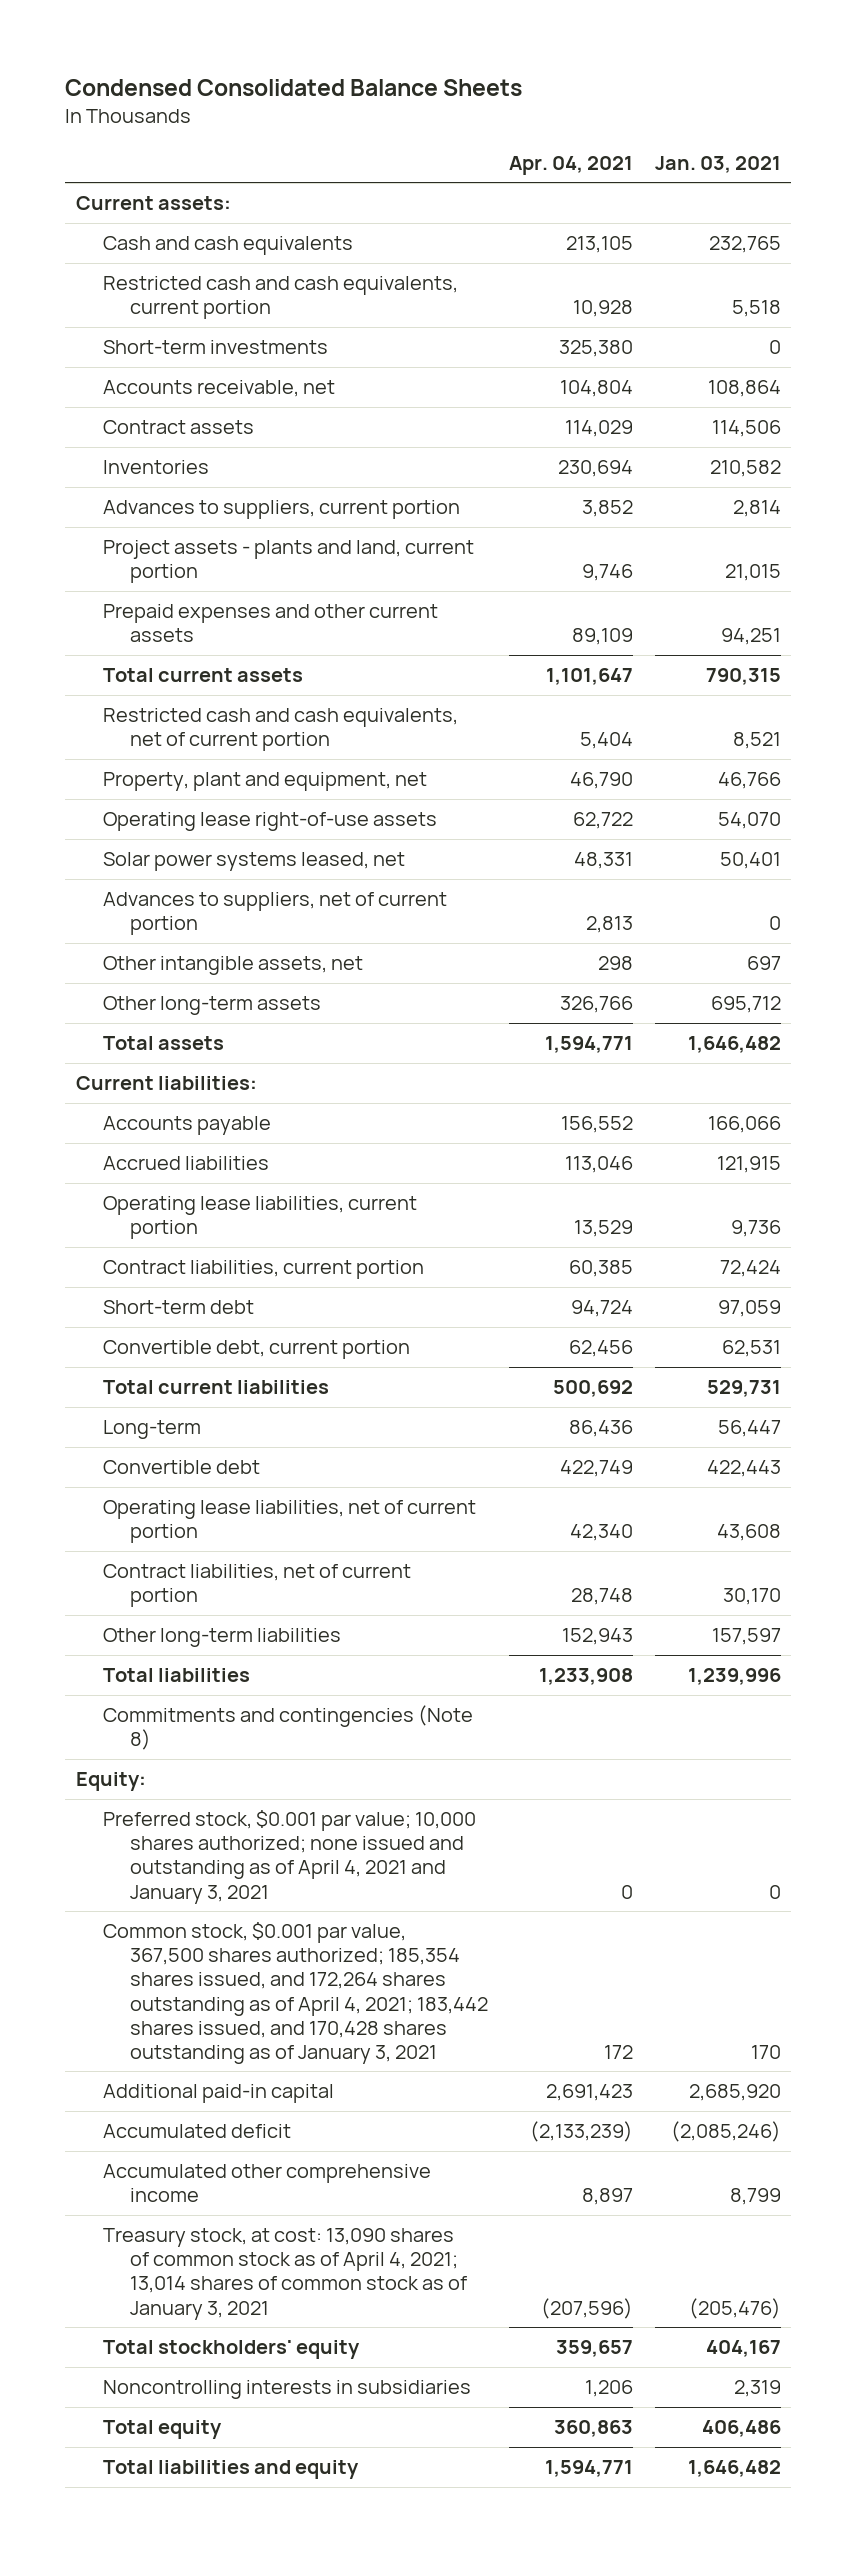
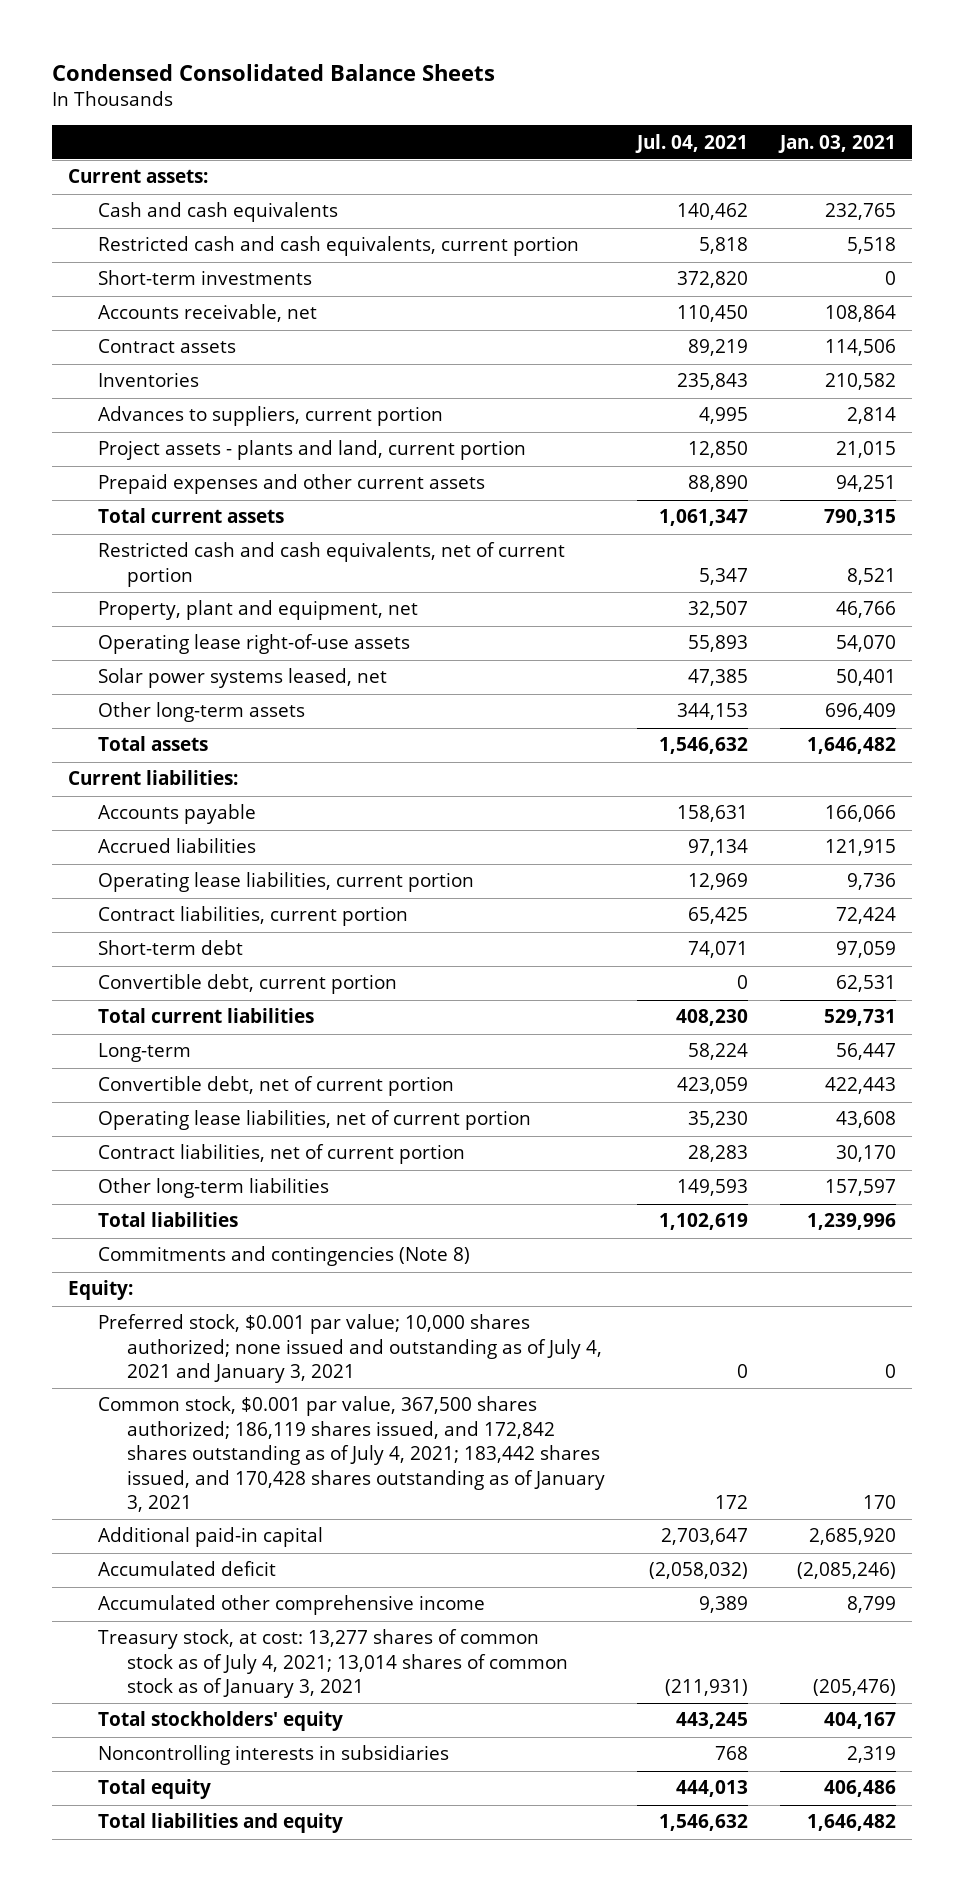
[509,155,634,175] Apr. 04, 2021 -> none
none -> [635,133,749,153] Jul. 04, 2021
[102,892,447,936] Advances to suppliers, net of current portion -> none
[102,956,363,976] Other intangible assets, net -> none
[710,996,781,1014] 695,712 -> [825,703,897,721] 696,409
[102,1460,260,1475] Convertible debt -> [97,1076,454,1097] Convertible debt, net of current portion
[102,1810,476,1904] Preferred stock, $0.001 par value; 10,000 shares authorized; none issued and outstanding as of April 4, 2021 and January 3, 2021 -> [97,1314,603,1384] Preferred stock, $0.001 par value; 10,000 shares authorized; none issued and outstanding as of July 4, 2021 and January 3, 2021
[102,1922,489,2064] Common stock, $0.001 par value, 367,500 shares authorized; 185,354 shares issued, and 172,264 shares outstanding as of April 4, 2021; 183,442 shares issued, and 170,428 shares outstanding as of January 3, 2021 -> [97,1396,606,1513] Common stock, $0.001 par value, 367,500 shares authorized; 186,119 shares issued, and 172,842 shares outstanding as of July 4, 2021; 183,442 shares issued, and 170,428 shares outstanding as of January 3, 2021
[102,2228,468,2320] Treasury stock, at cost: 13,090 shares of common stock as of April 4, 2021; 13,014 shares of common stock as of January 3, 2021 -> [97,1629,569,1699] Treasury stock, at cost: 13,277 shares of common stock as of July 4, 2021; 13,014 shares of common stock as of January 3, 2021

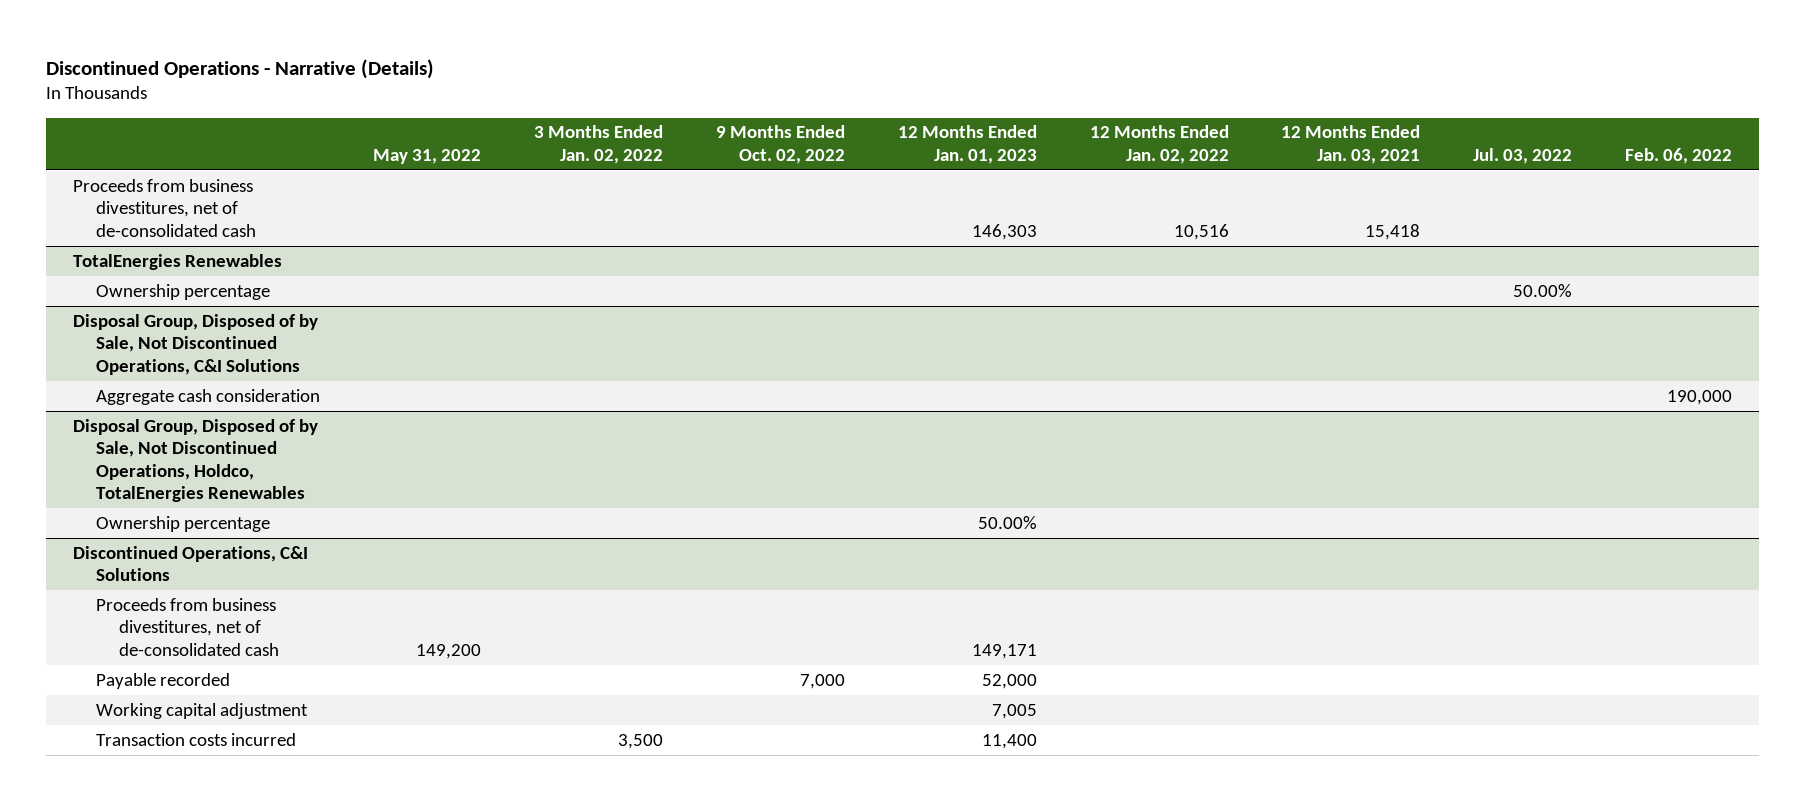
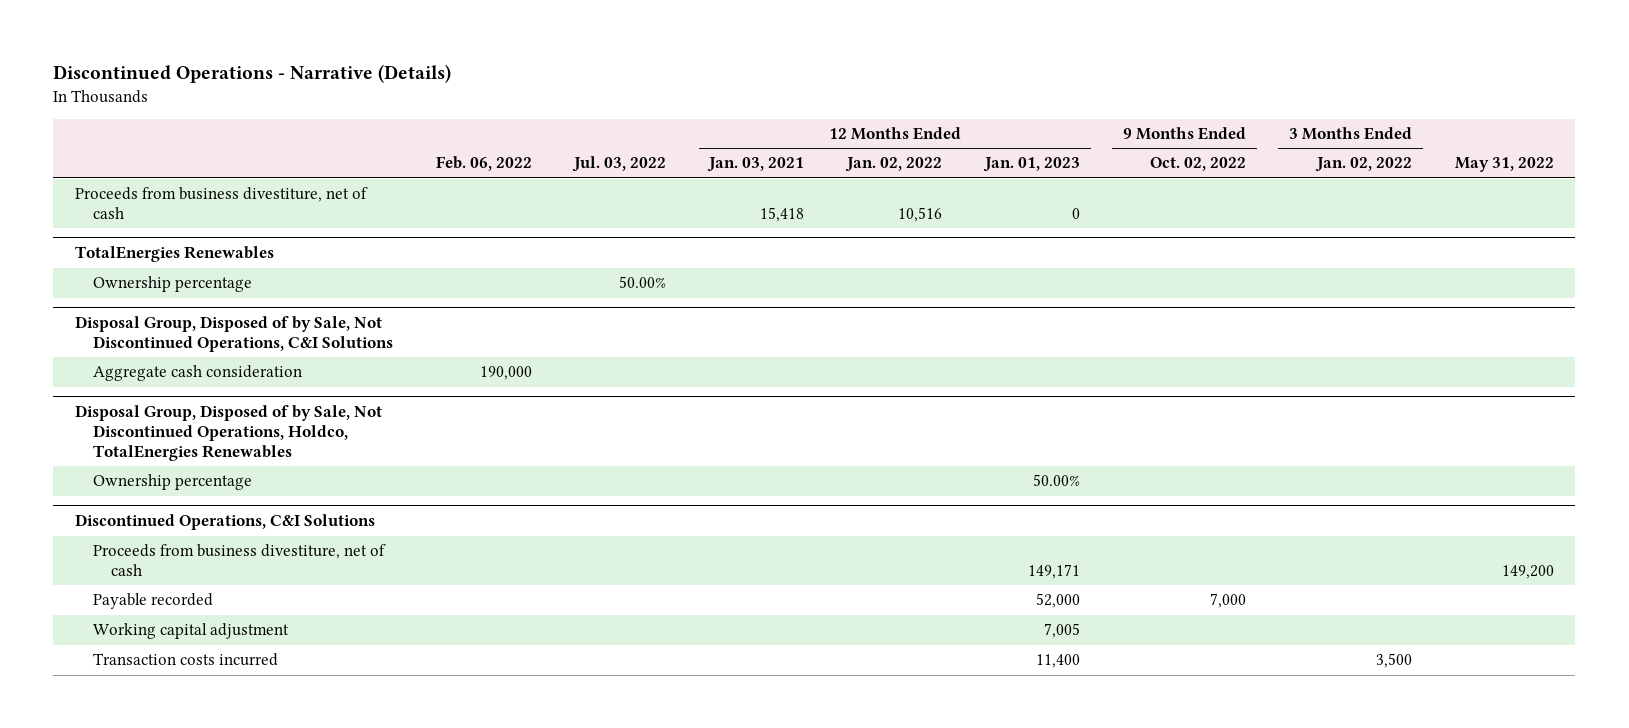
[72,178,256,237] Proceeds from business divestitures, net of de-consolidated cash -> [74,187,368,220] Proceeds from business divestiture, net of cash
[971,223,1037,240] 146,303 -> [1072,208,1081,220] 0
[95,597,279,656] Proceeds from business divestitures, net of de-consolidated cash -> [92,544,386,577] Proceeds from business divestiture, net of cash

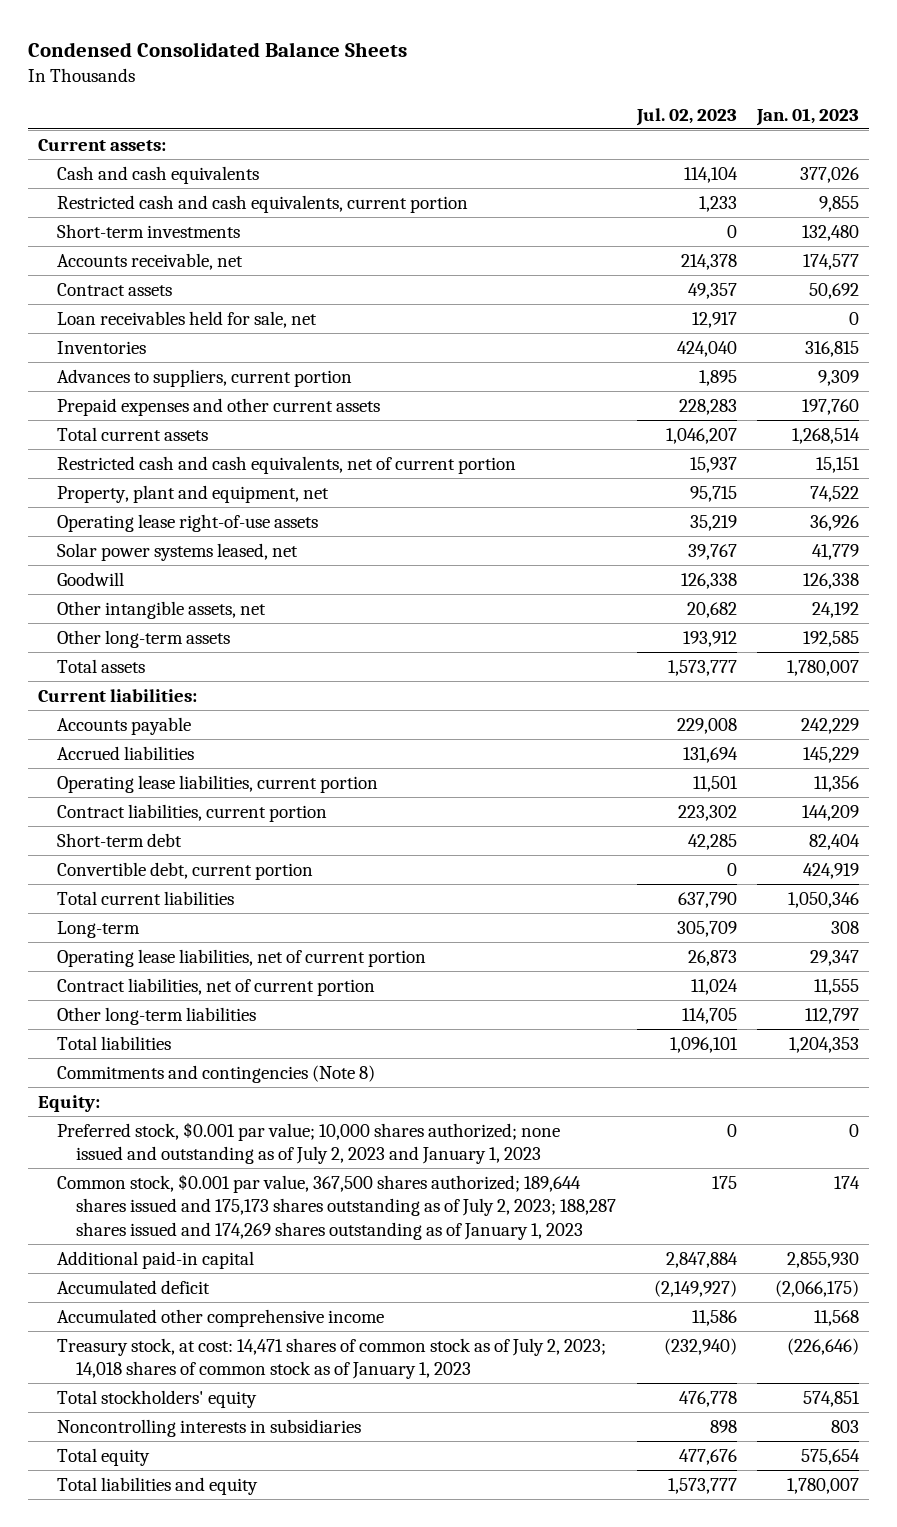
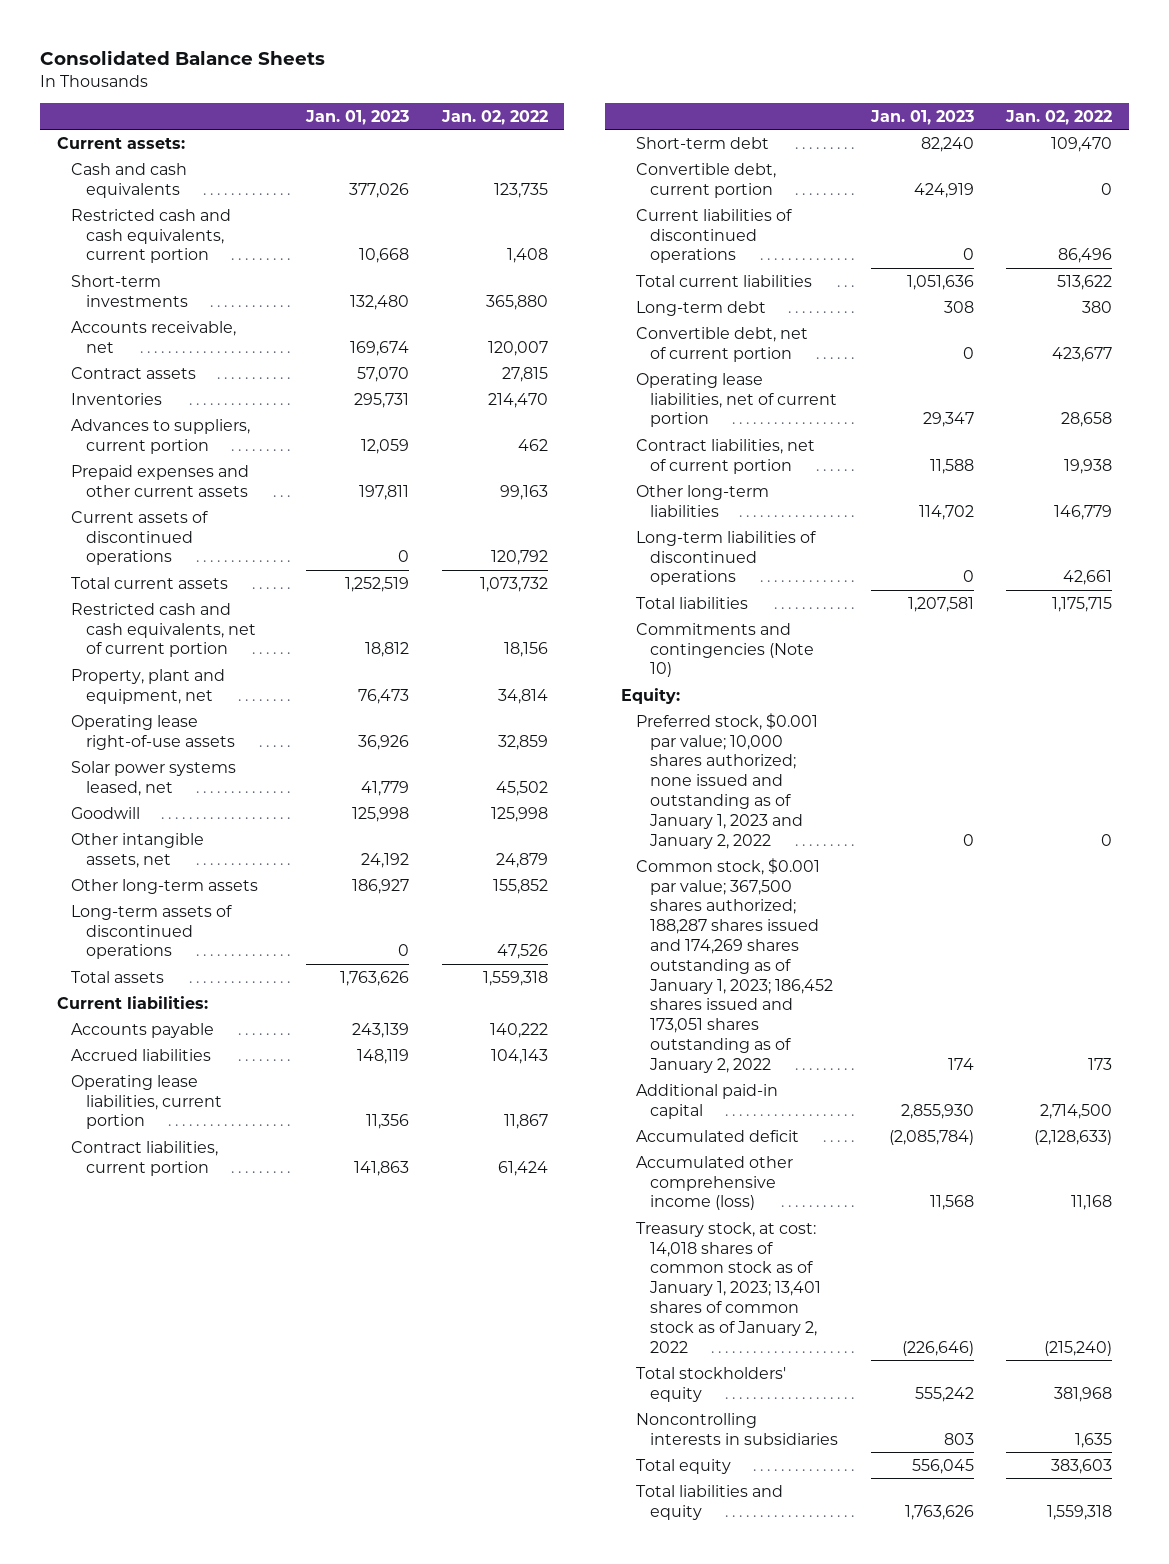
[28,41,408,57] Condensed Consolidated Balance Sheets -> [40,50,326,66] Consolidated Balance Sheets
[635,107,737,126] Jul. 02, 2023 -> none
none -> [441,109,549,125] Jan. 02, 2022
[819,195,860,212] 9,855 -> [359,248,410,264] 10,668
[57,310,318,328] Loan receivables held for sale, net -> none
[803,253,860,270] 174,577 -> [350,340,410,356] 169,674
[809,282,860,299] 50,692 -> [357,366,410,382] 57,070
[805,340,860,357] 316,815 -> [354,392,410,408] 295,731
[818,369,860,386] 9,309 -> [361,438,410,454] 12,059
[802,398,860,415] 197,760 -> [359,484,410,500] 197,811
none -> [71,510,209,566] Current assets of discontinued operations
[792,427,861,444] 1,268,514 -> [345,576,410,592] 1,252,519
[816,456,861,473] 15,151 -> [365,642,410,658] 18,812
[810,485,860,502] 74,522 -> [358,688,410,704] 76,473
[803,572,860,589] 126,338 -> [352,806,410,822] 125,998
[803,630,860,647] 192,585 -> [352,878,410,894] 186,927
none -> [71,904,233,960] Long-term assets of discontinued operations
[787,659,860,676] 1,780,007 -> [340,970,410,986] 1,763,626
[801,717,860,734] 242,229 -> [352,1022,410,1038] 243,139
[803,746,860,763] 145,229 -> [357,1048,410,1064] 148,119
[802,804,860,821] 144,209 -> [354,1160,410,1176] 141,863
[809,833,861,850] 82,404 -> [920,136,974,152] 82,240
none -> [635,208,792,264] Current liabilities of discontinued operations
[788,891,860,908] 1,050,346 -> [906,274,974,290] 1,051,636
[57,920,141,938] Long-term -> [635,300,766,316] Long-term debt
none -> [635,326,808,362] Convertible debt, net of current portion
[814,978,860,995] 11,555 -> [929,458,974,474] 11,588
[805,1007,860,1024] 112,797 -> [918,504,974,520] 114,702
none -> [635,530,816,586] Long-term liabilities of discontinued operations
[789,1036,860,1053] 1,204,353 -> [907,596,974,612] 1,207,581
[57,1064,376,1083] Commitments and contingencies (Note 8) -> [635,622,815,678] Commitments and contingencies (Note 10)
[57,1121,561,1165] Preferred stock, $0.001 par value; 10,000 shares authorized; none issued and outstanding as of July 2, 2023 and January 1, 2023 -> [635,712,818,849] Preferred stock, $0.001 par value; 10,000 shares authorized; none issued and outstanding as of January 1, 2023 and January 2, 2022
[57,1173,617,1240] Common stock, $0.001 par value, 367,500 shares authorized; 189,644 shares issued and 175,173 shares outstanding as of July 2, 2023; 188,287 shares issued and 174,269 shares outstanding as of January 1, 2023 -> [635,857,834,1073] Common stock, $0.001 par value; 367,500 shares authorized; 188,287 shares issued and 174,269 shares outstanding as of January 1, 2023; 186,452 shares issued and 173,051 shares outstanding as of January 2, 2022
[775,1279,860,1297] (2,066,175) -> [888,1129,974,1145] (2,085,784)
[57,1308,385,1327] Accumulated other comprehensive income -> [635,1155,793,1211] Accumulated other comprehensive income (loss)
[57,1337,607,1380] Treasury stock, at cost: 14,471 shares of common stock as of July 2, 2023; 14,018 shares of common stock as of January 1, 2023 -> [635,1221,822,1353] Treasury stock, at cost: 14,018 shares of common stock as of January 1, 2023; 13,401 shares of common stock as of January 2, 2022
[803,1390,861,1407] 574,851 -> [914,1386,974,1402] 555,242
[801,1448,861,1465] 575,654 -> [911,1458,974,1474] 556,045
[787,1477,860,1494] 1,780,007 -> [904,1504,974,1520] 1,763,626

